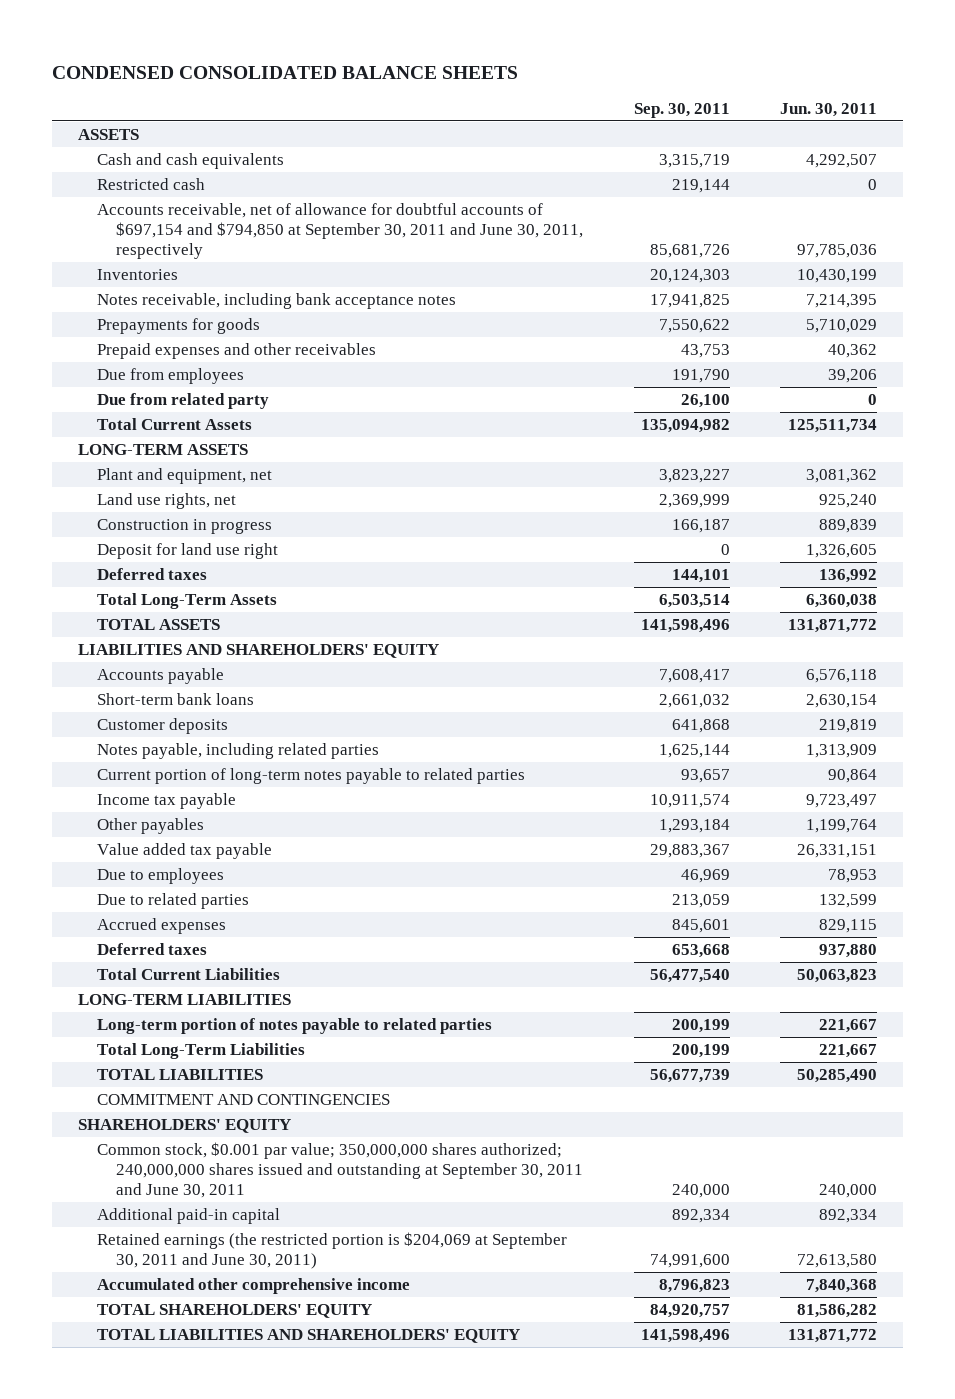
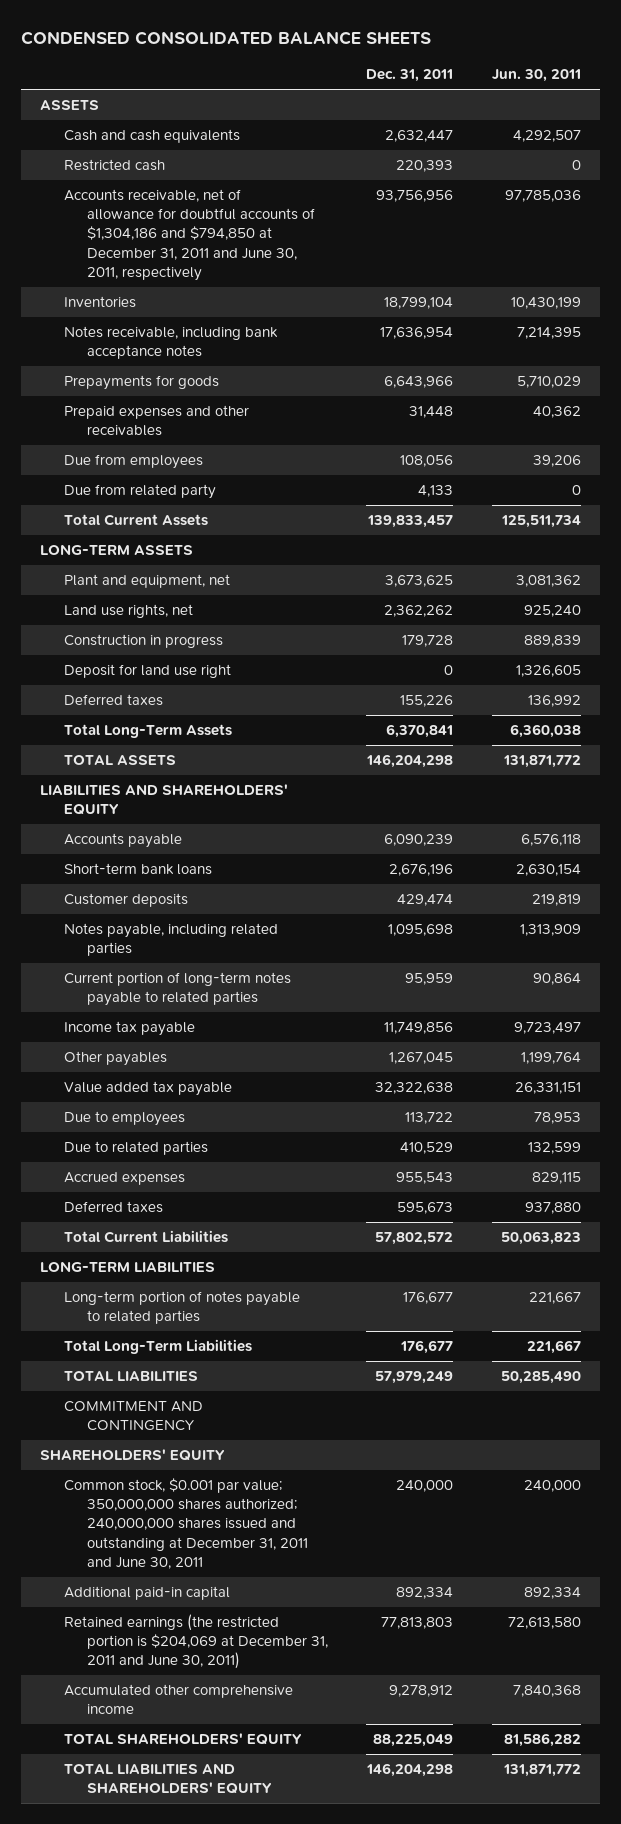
[633,102,730,118] Sep. 30, 2011 -> none
none -> [366,69,454,83] Dec. 31, 2011
[97,202,584,260] Accounts receivable, net of allowance for doubtful accounts of $697,154 and $794,850 at September 30, 2011 and June 30, 2011, respectively -> [63,189,316,281] Accounts receivable, net of allowance for doubtful accounts of $1,304,186 and $794,850 at December 31, 2011 and June 30, 2011, respectively
[97,1093,391,1105] COMMITMENT AND CONTINGENCIES -> [63,1401,203,1432] COMMITMENT AND CONTINGENCY
[97,1141,584,1199] Common stock, $0.001 par value; 350,000,000 shares authorized; 240,000,000 shares issued and outstanding at September 30, 2011 and June 30, 2011 -> [63,1478,309,1569] Common stock, $0.001 par value; 350,000,000 shares authorized; 240,000,000 shares issued and outstanding at December 31, 2011 and June 30, 2011
[97,1231,568,1270] Retained earnings (the restricted portion is $204,069 at September 30, 2011 and June 30, 2011) -> [63,1614,329,1670] Retained earnings (the restricted portion is $204,069 at December 31, 2011 and June 30, 2011)

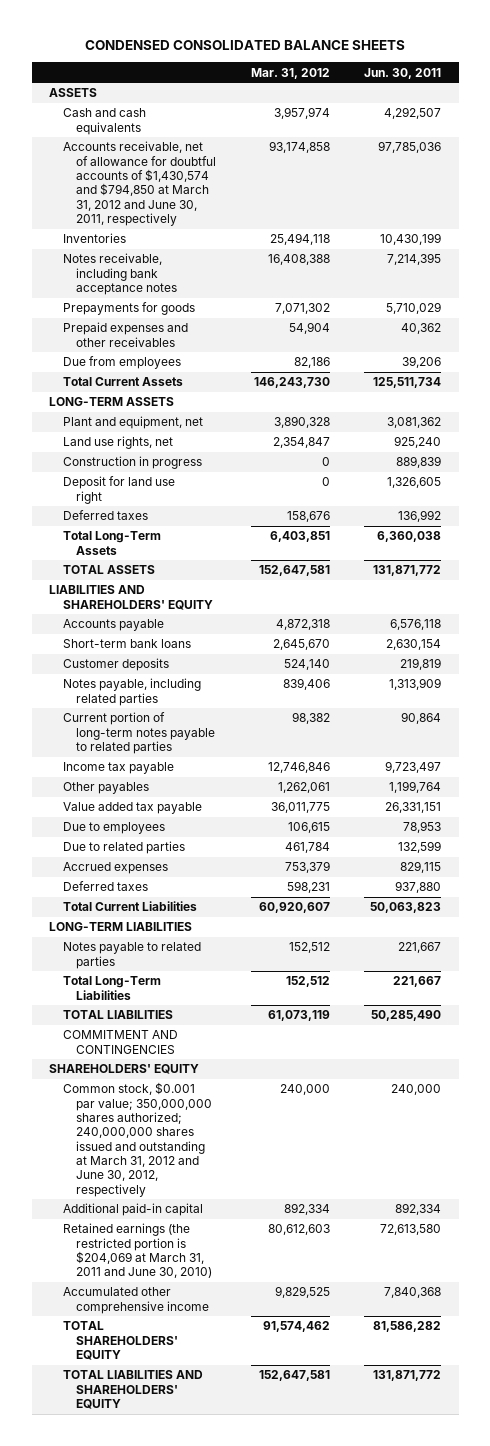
[366,69,454,83] Dec. 31, 2011 -> none
none -> [250,67,330,79] Mar. 31, 2012
[63,159,165,172] Restricted cash -> none
[63,189,316,281] Accounts receivable, net of allowance for doubtful accounts of $1,304,186 and $794,850 at December 31, 2011 and June 30, 2011, respectively -> [62,141,217,227] Accounts receivable, net of allowance for doubtful accounts of $1,430,574 and $794,850 at March 31, 2012 and June 30, 2011, respectively
[63,484,216,500] Due from related party -> none
[63,1291,300,1325] Long-term portion of notes payable to related parties -> [62,942,201,969] Notes payable to related parties
[63,1401,203,1432] COMMITMENT AND CONTINGENCY -> [62,1030,178,1054] COMMITMENT AND CONTINGENCIES
[63,1478,309,1569] Common stock, $0.001 par value; 350,000,000 shares authorized; 240,000,000 shares issued and outstanding at December 31, 2011 and June 30, 2011 -> [62,1082,213,1197] Common stock, $0.001 par value; 350,000,000 shares authorized; 240,000,000 shares issued and outstanding at March 31, 2012 and June 30, 2012, respectively
[63,1614,329,1670] Retained earnings (the restricted portion is $204,069 at December 31, 2011 and June 30, 2011) -> [62,1223,213,1279] Retained earnings (the restricted portion is $204,069 at March 31, 2011 and June 30, 2010)

